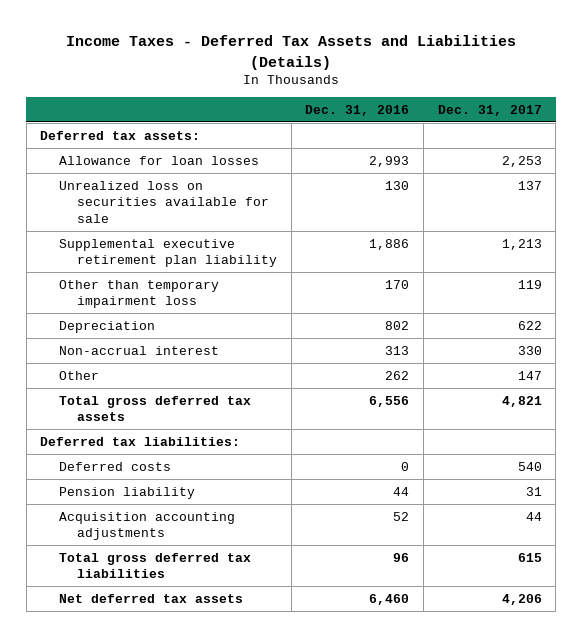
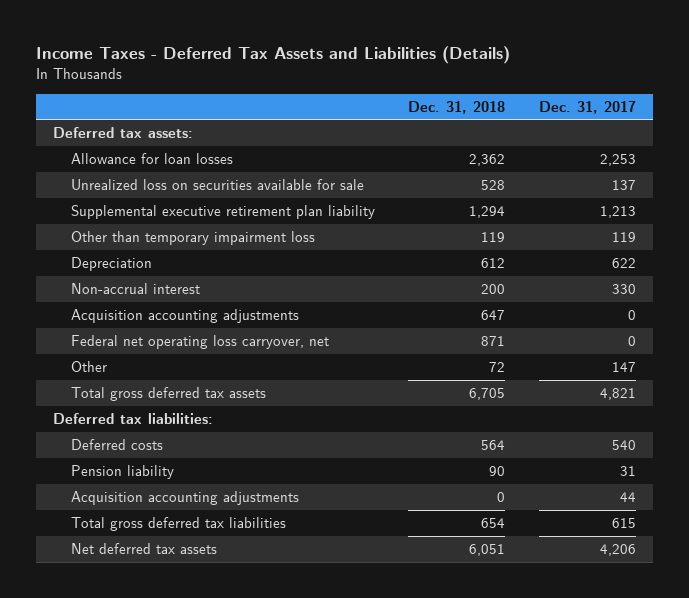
[305,104,410,116] Dec. 31, 2016 -> none
none -> [408,100,506,114] Dec. 31, 2018
none -> [70,308,299,323] Acquisition accounting adjustments
none -> [70,334,329,349] Federal net operating loss carryover, net

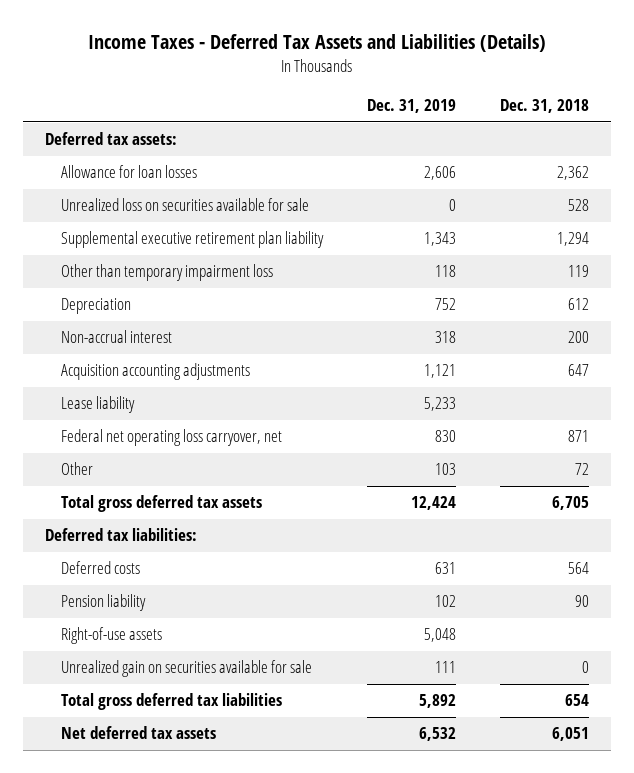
[538,100,636,114] Dec. 31, 2017 -> none
none -> [366,99,456,114] Dec. 31, 2019
none -> [60,396,135,414] Lease liability
[70,490,299,505] Acquisition accounting adjustments -> none
none -> [60,627,162,645] Right-of-use assets
none -> [60,660,312,678] Unrealized gain on securities available for sale

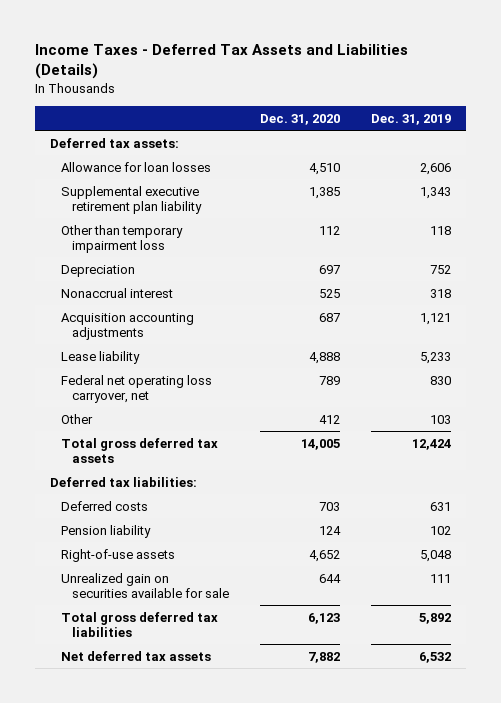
[500,99,590,114] Dec. 31, 2018 -> none
none -> [259,114,340,126] Dec. 31, 2020
[60,198,309,212] Unrealized loss on securities available for sale -> none
[60,330,172,344] Non-accrual interest -> [61,287,174,298] Nonaccrual interest

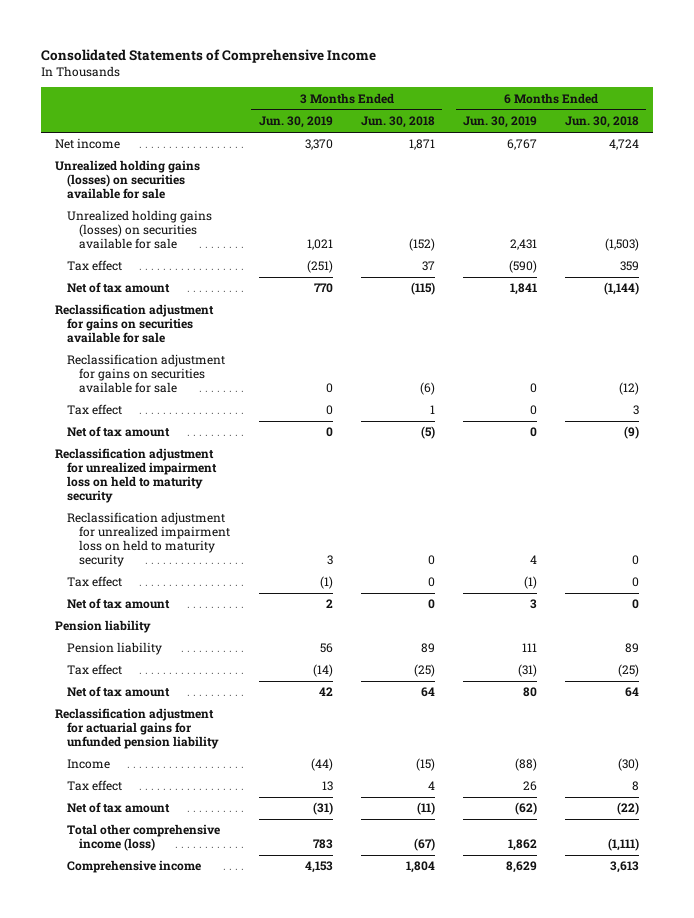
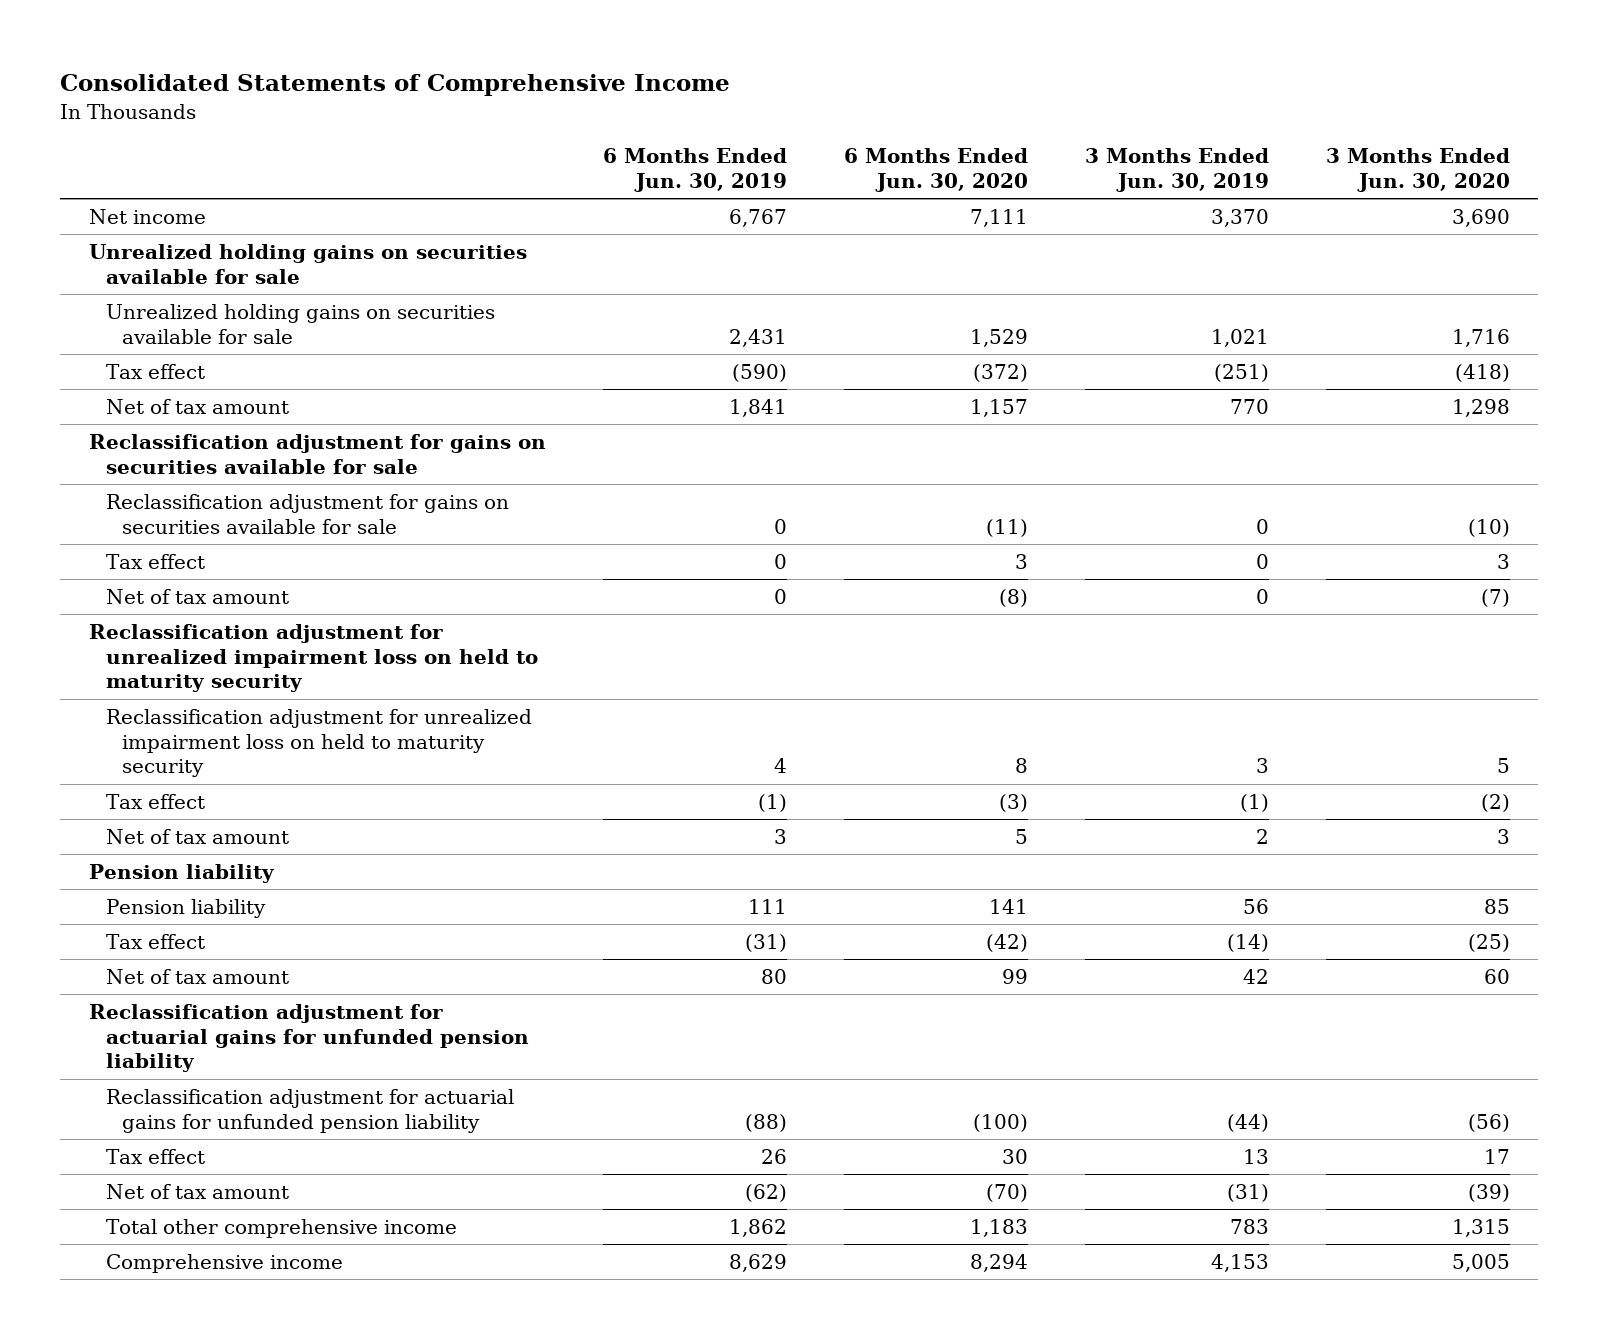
[360,116,435,129] Jun. 30, 2018 -> none
[564,116,639,129] Jun. 30, 2018 -> none
none -> [843,148,1028,193] 6 Months Ended Jun. 30, 2020
none -> [1325,148,1510,193] 3 Months Ended Jun. 30, 2020
[55,160,201,200] Unrealized holding gains (losses) on securities available for sale -> [88,243,527,284] Unrealized holding gains on securities available for sale
[67,210,213,250] Unrealized holding gains (losses) on securities available for sale -> [105,303,495,344] Unrealized holding gains on securities available for sale
[67,759,111,770] Income -> [105,1088,514,1133] Reclassification adjustment for actuarial gains for unfunded pension liability
[67,824,221,852] Total other comprehensive income (loss) -> [105,1218,457,1238] Total other comprehensive income

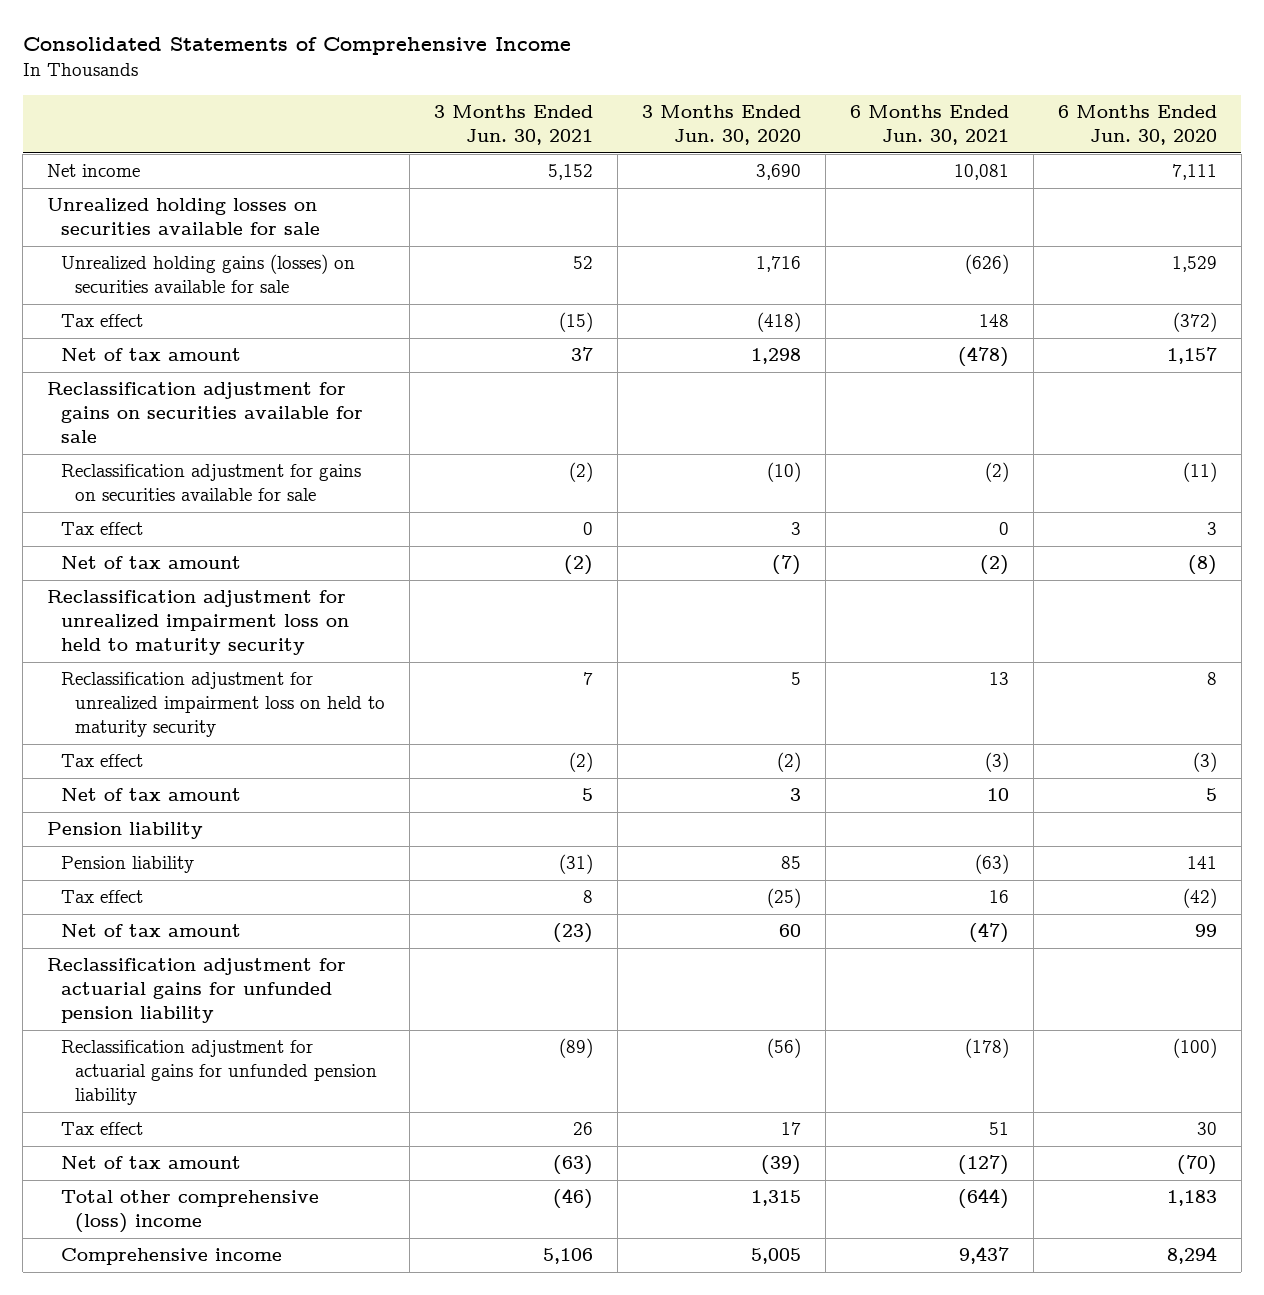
[602,148,787,193] 6 Months Ended Jun. 30, 2019 -> none
[1084,148,1269,193] 3 Months Ended Jun. 30, 2019 -> none
none -> [434,105,594,146] 3 Months Ended Jun. 30, 2021
none -> [849,105,1009,146] 6 Months Ended Jun. 30, 2021
[88,243,527,284] Unrealized holding gains on securities available for sale -> [47,198,321,236] Unrealized holding losses on securities available for sale
[105,303,495,344] Unrealized holding gains on securities available for sale -> [61,254,356,294] Unrealized holding gains (losses) on securities available for sale
[105,1218,457,1238] Total other comprehensive income -> [61,1190,320,1234] Total other comprehensive (loss) income

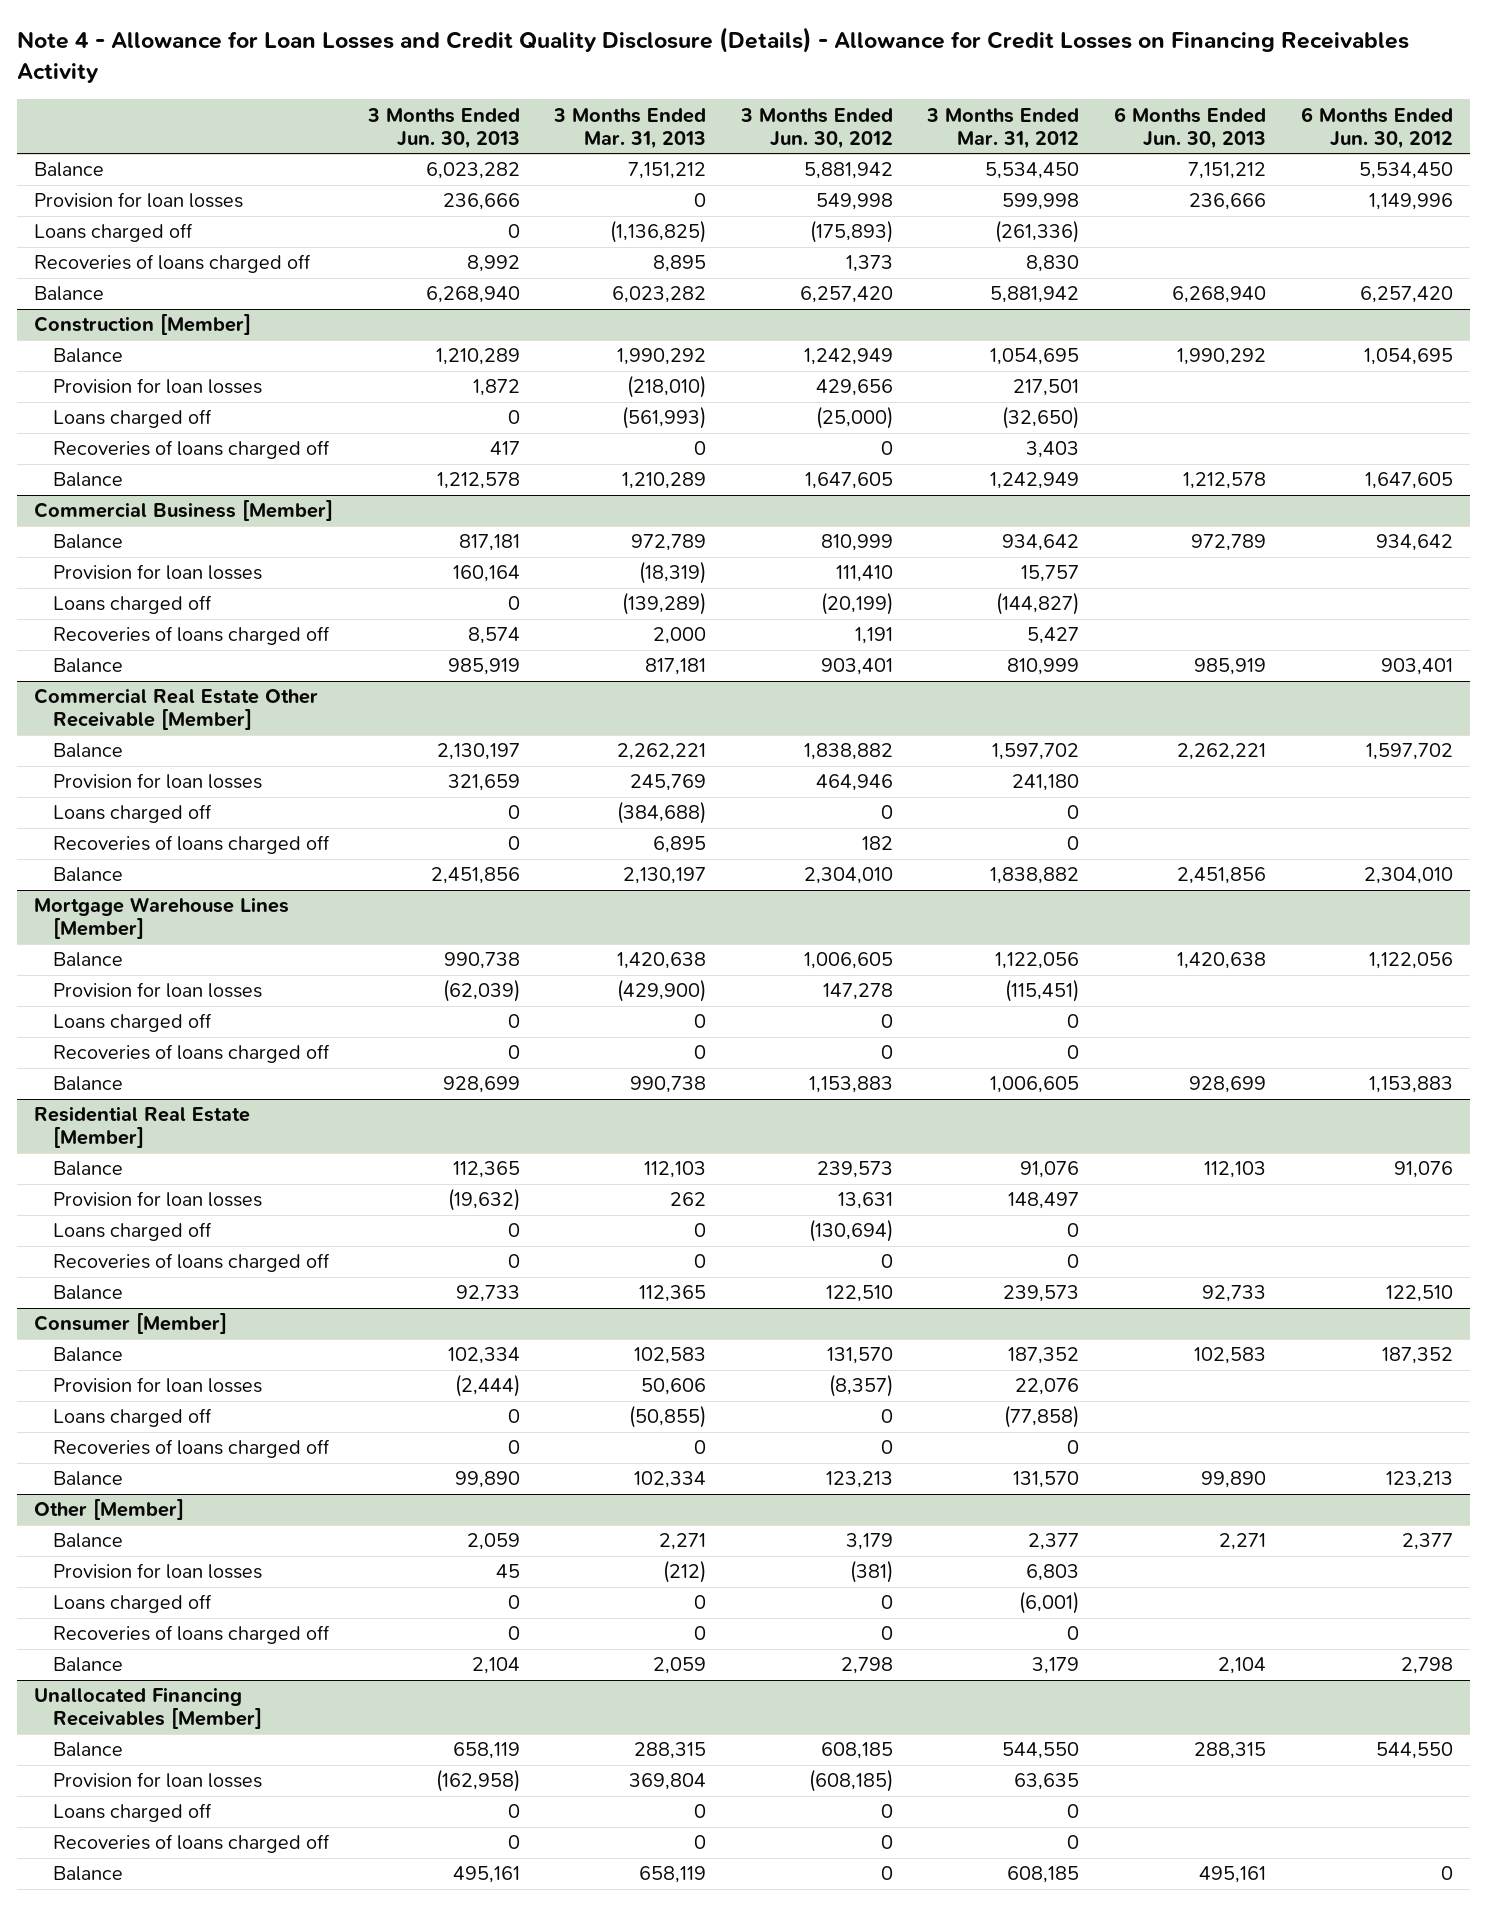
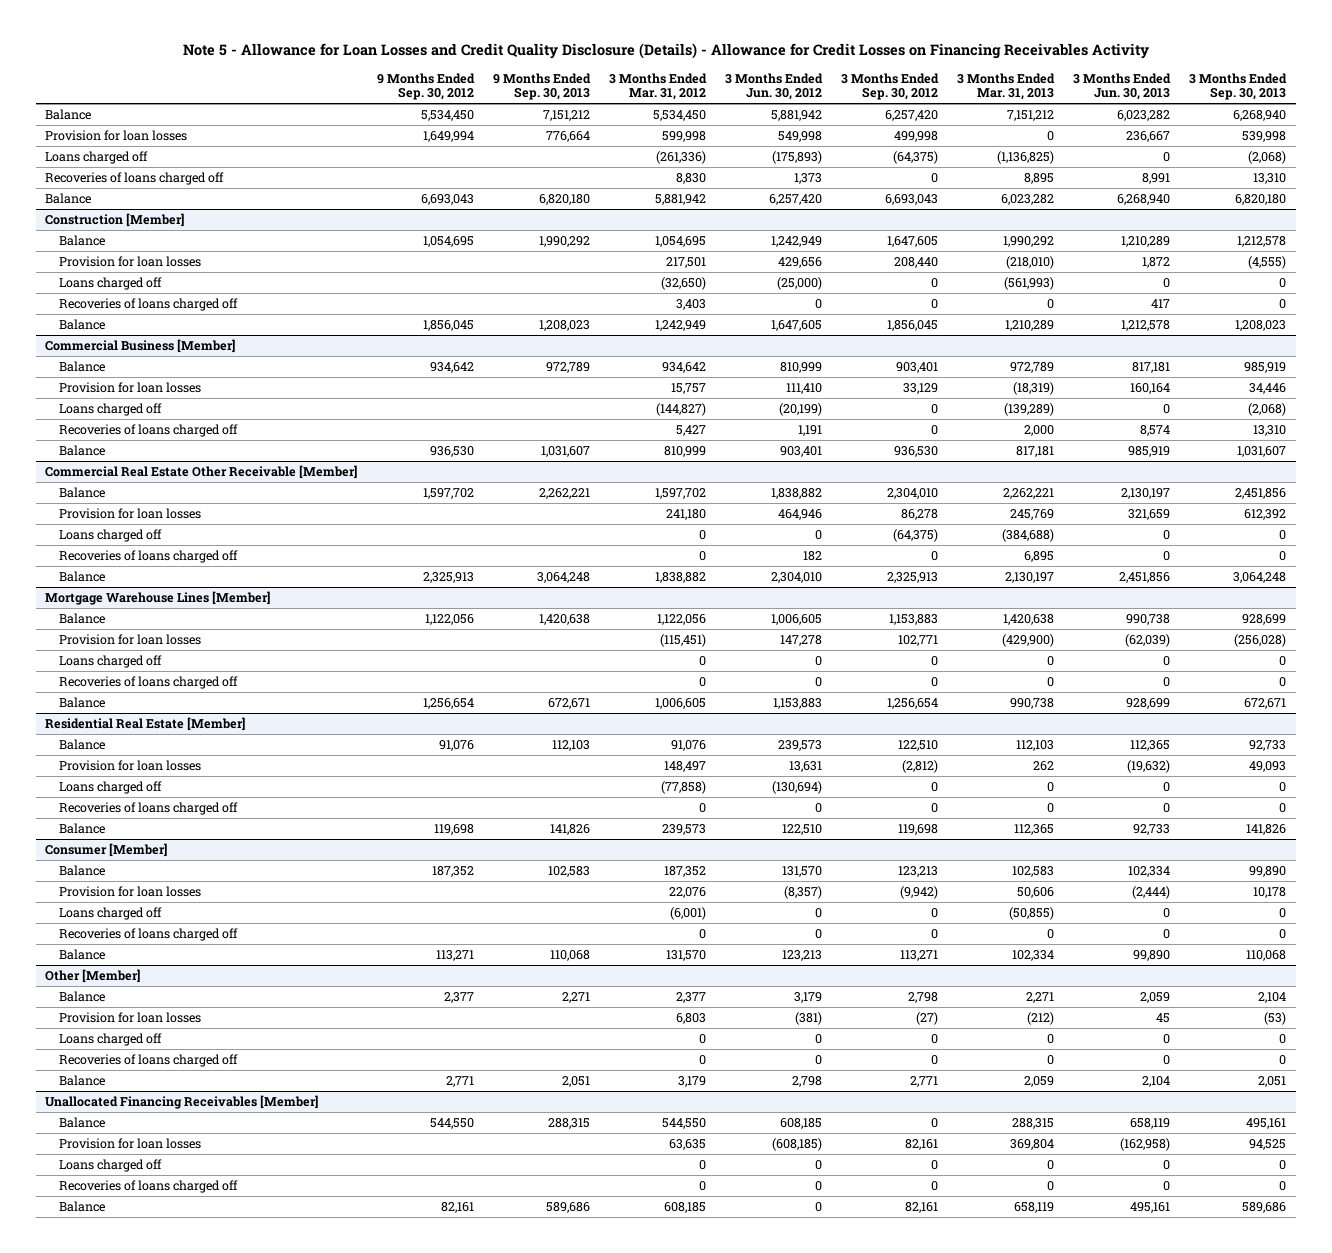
[16,26,1409,84] Note 4 - Allowance for Loan Losses and Credit Quality Disclosure (Details) - Allowance for Credit Losses on Financing Receivables Activity -> [182,43,1149,60] Note 5 - Allowance for Loan Losses and Credit Quality Disclosure (Details) - Allowance for Credit Losses on Financing Receivables Activity
[1114,106,1267,149] 6 Months Ended Jun. 30, 2013 -> none
[1300,106,1453,149] 6 Months Ended Jun. 30, 2012 -> none
none -> [376,72,475,101] 9 Months Ended Sep. 30, 2012
none -> [492,72,591,101] 9 Months Ended Sep. 30, 2013
none -> [840,72,939,101] 3 Months Ended Sep. 30, 2012
none -> [1189,72,1288,101] 3 Months Ended Sep. 30, 2013
[442,193,520,211] 236,666 -> [1126,130,1171,142] 236,667
[466,255,520,273] 8,992 -> [1142,172,1171,184] 8,991
[1067,1223,1080,1238] 0 -> [660,780,706,794] (77,858)
[1004,1405,1080,1429] (77,858) -> [669,906,706,920] (6,001)
[1019,1591,1080,1615] (6,001) -> [698,1033,706,1044] 0

